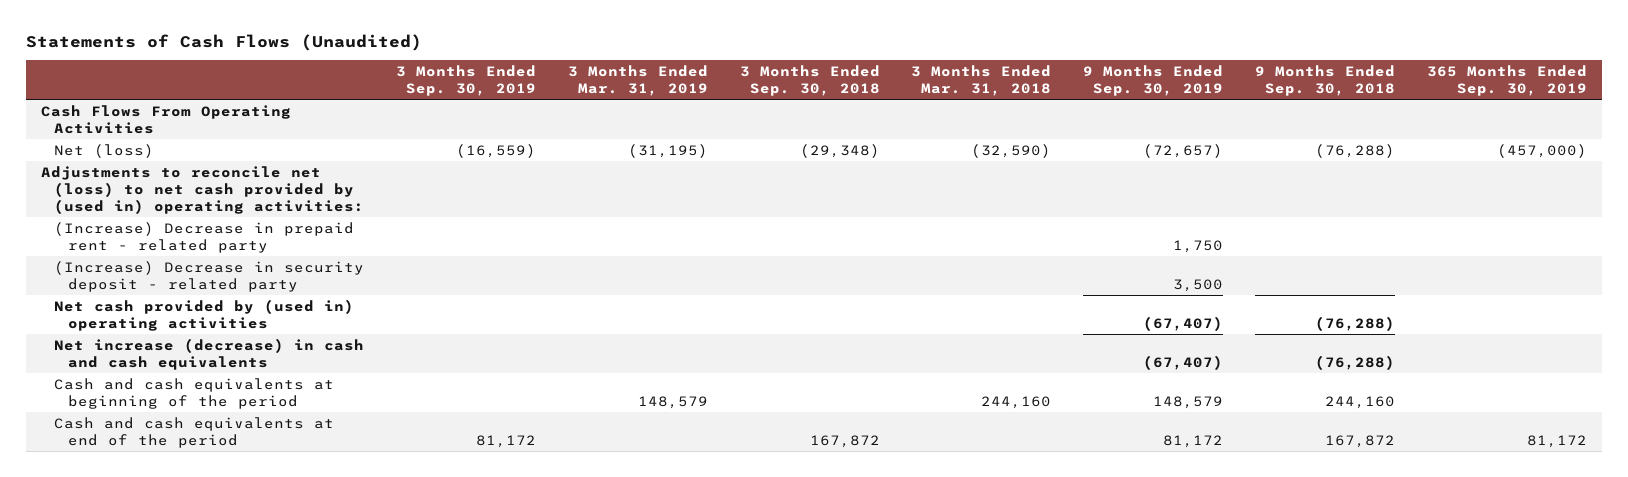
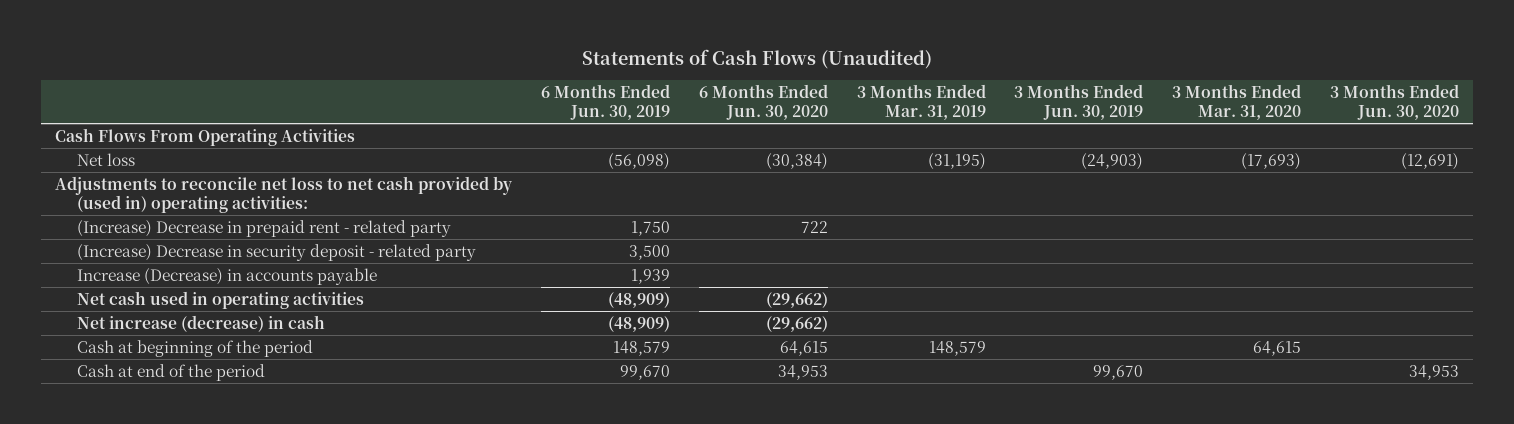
[396,64,537,97] 3 Months Ended Sep. 30, 2019 -> none
[739,64,880,97] 3 Months Ended Sep. 30, 2018 -> none
[911,64,1052,97] 3 Months Ended Mar. 31, 2018 -> none
[1083,64,1224,97] 9 Months Ended Sep. 30, 2019 -> none
[1254,64,1395,97] 9 Months Ended Sep. 30, 2018 -> none
[1426,64,1587,97] 365 Months Ended Sep. 30, 2019 -> none
none -> [540,83,670,120] 6 Months Ended Jun. 30, 2019
none -> [698,83,828,120] 6 Months Ended Jun. 30, 2020
none -> [1014,83,1144,120] 3 Months Ended Jun. 30, 2019
none -> [1172,83,1302,120] 3 Months Ended Mar. 31, 2020
none -> [1329,83,1459,120] 3 Months Ended Jun. 30, 2020
[54,143,155,158] Net (loss) -> [77,152,136,166] Net loss
[41,165,365,215] Adjustments to reconcile net (loss) to net cash provided by (used in) operating activities: -> [55,175,513,213] Adjustments to reconcile net loss to net cash provided by (used in) operating activities:
none -> [77,267,378,285] Increase (Decrease) in accounts payable
[54,298,355,331] Net cash provided by (used in) operating activities -> [77,290,365,309] Net cash used in operating activities
[54,337,365,370] Net increase (decrease) in cash and cash equivalents -> [77,314,326,332] Net increase (decrease) in cash
[54,377,335,409] Cash and cash equivalents at beginning of the period -> [77,339,314,357] Cash at beginning of the period
[54,416,335,448] Cash and cash equivalents at end of the period -> [77,363,266,381] Cash at end of the period

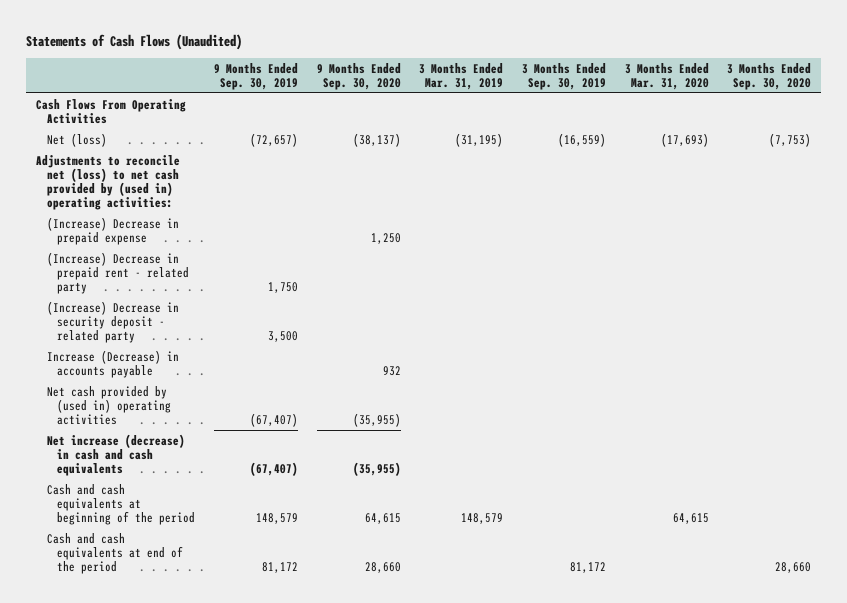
[540,83,670,120] 6 Months Ended Jun. 30, 2019 -> none
[698,83,828,120] 6 Months Ended Jun. 30, 2020 -> none
[1014,83,1144,120] 3 Months Ended Jun. 30, 2019 -> none
[1329,83,1459,120] 3 Months Ended Jun. 30, 2020 -> none
none -> [214,62,299,90] 9 Months Ended Sep. 30, 2019
none -> [316,62,401,90] 9 Months Ended Sep. 30, 2020
none -> [522,62,607,90] 3 Months Ended Sep. 30, 2019
none -> [727,62,812,90] 3 Months Ended Sep. 30, 2020
[77,152,136,166] Net loss -> [46,132,107,147] Net (loss)
[55,175,513,213] Adjustments to reconcile net loss to net cash provided by (used in) operating activities: -> [35,154,180,211] Adjustments to reconcile net (loss) to net cash provided by (used in) operating activities:
none -> [46,216,179,245] (Increase) Decrease in prepaid expense
[77,290,365,309] Net cash used in operating activities -> [46,385,172,426] Net cash provided by (used in) operating activities
[77,314,326,332] Net increase (decrease) in cash -> [46,433,185,477] Net increase (decrease) in cash and cash equivalents
[77,339,314,357] Cash at beginning of the period -> [46,483,196,526] Cash and cash equivalents at beginning of the period
[77,363,266,381] Cash at end of the period -> [46,532,184,575] Cash and cash equivalents at end of the period

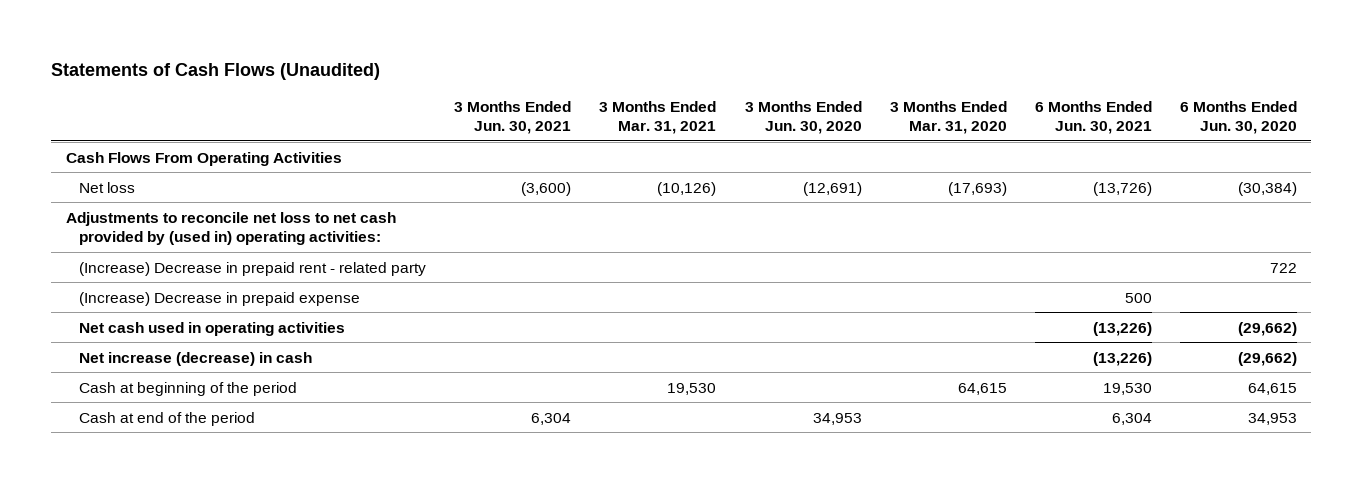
[214,62,299,90] 9 Months Ended Sep. 30, 2019 -> none
[316,62,401,90] 9 Months Ended Sep. 30, 2020 -> none
[419,62,504,90] 3 Months Ended Mar. 31, 2019 -> none
[522,62,607,90] 3 Months Ended Sep. 30, 2019 -> none
[727,62,812,90] 3 Months Ended Sep. 30, 2020 -> none
none -> [454,100,572,134] 3 Months Ended Jun. 30, 2021
none -> [599,100,717,134] 3 Months Ended Mar. 31, 2021
none -> [744,100,862,134] 3 Months Ended Jun. 30, 2020
none -> [1035,100,1153,134] 6 Months Ended Jun. 30, 2021
none -> [1180,100,1298,134] 6 Months Ended Jun. 30, 2020
[46,132,107,147] Net (loss) -> [78,181,135,193] Net loss
[35,154,180,211] Adjustments to reconcile net (loss) to net cash provided by (used in) operating activities: -> [65,211,396,245] Adjustments to reconcile net loss to net cash provided by (used in) operating activities:
[46,300,179,344] (Increase) Decrease in security deposit - related party -> none
[46,349,179,378] Increase (Decrease) in accounts payable -> none
[46,216,179,245] (Increase) Decrease in prepaid expense -> [78,291,360,306] (Increase) Decrease in prepaid expense
[46,385,172,426] Net cash provided by (used in) operating activities -> [78,321,345,336] Net cash used in operating activities
[46,433,185,477] Net increase (decrease) in cash and cash equivalents -> [78,351,312,366] Net increase (decrease) in cash
[46,483,196,526] Cash and cash equivalents at beginning of the period -> [78,381,297,396] Cash at beginning of the period
[46,532,184,575] Cash and cash equivalents at end of the period -> [78,411,255,426] Cash at end of the period

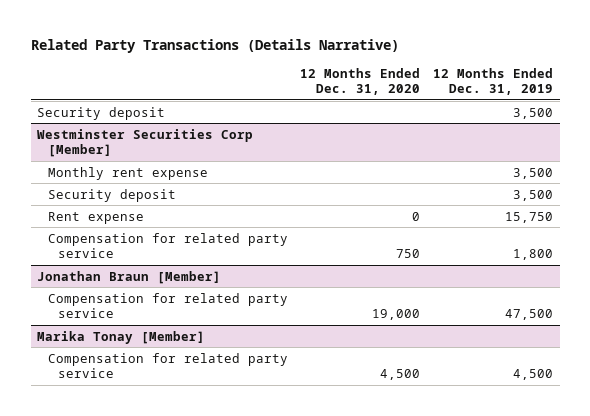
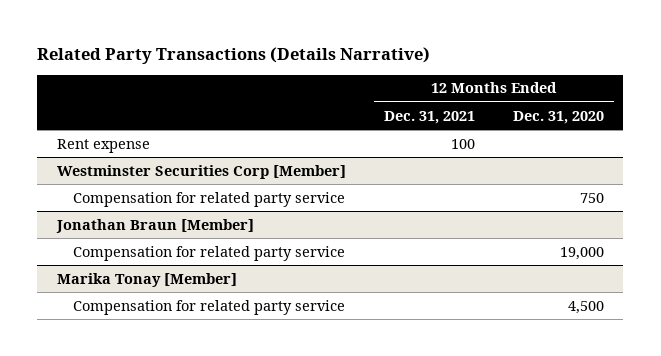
[433,67,554,95] 12 Months Ended Dec. 31, 2019 -> none
none -> [383,110,475,124] Dec. 31, 2021
[36,106,165,120] Security deposit -> none
none -> [56,138,150,153] Rent expense
[47,166,208,180] Monthly rent expense -> none
[47,188,176,202] Security deposit -> none
[47,211,144,224] Rent expense -> none

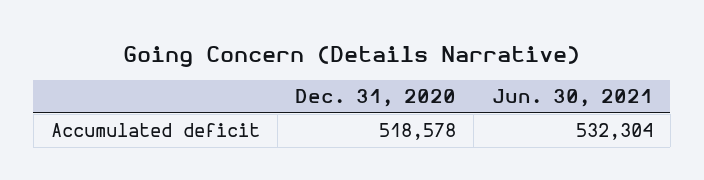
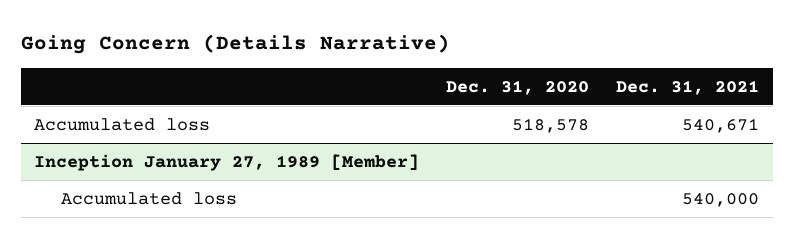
[491,89,653,108] Jun. 30, 2021 -> none
none -> [616,79,760,95] Dec. 31, 2021
[50,123,260,138] Accumulated deficit -> [34,117,211,131] Accumulated loss
none -> [34,153,420,171] Inception January 27, 1989 [Member]
none -> [60,191,237,205] Accumulated loss

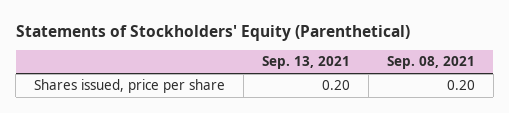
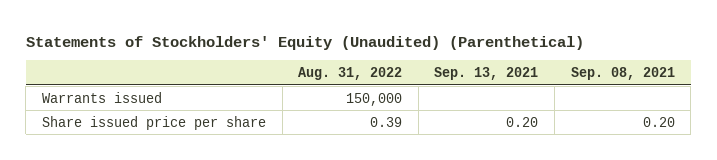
[15,24,410,41] Statements of Stockholders' Equity (Parenthetical) -> [25,35,584,50] Statements of Stockholders' Equity (Unaudited) (Parenthetical)
none -> [298,66,403,80] Aug. 31, 2022
none -> [41,91,162,103] Warrants issued
[34,79,226,94] Shares issued, price per share -> [41,115,266,130] Share issued price per share

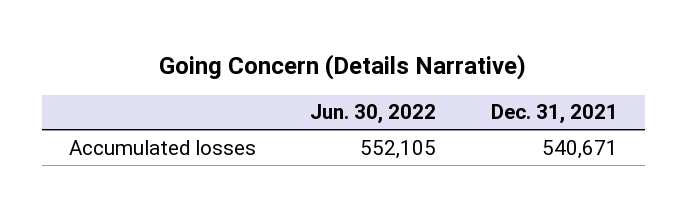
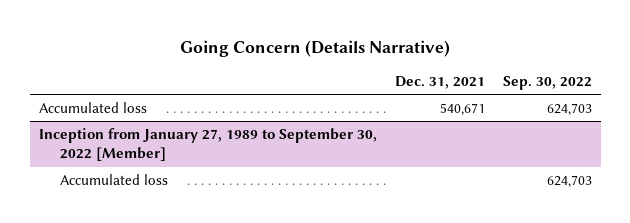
[310,104,437,125] Jun. 30, 2022 -> none
none -> [502,75,592,90] Sep. 30, 2022
[68,139,256,155] Accumulated losses -> [38,102,147,114] Accumulated loss
none -> [38,128,377,162] Inception from January 27, 1989 to September 30, 2022 [Member]
none -> [60,174,169,186] Accumulated loss

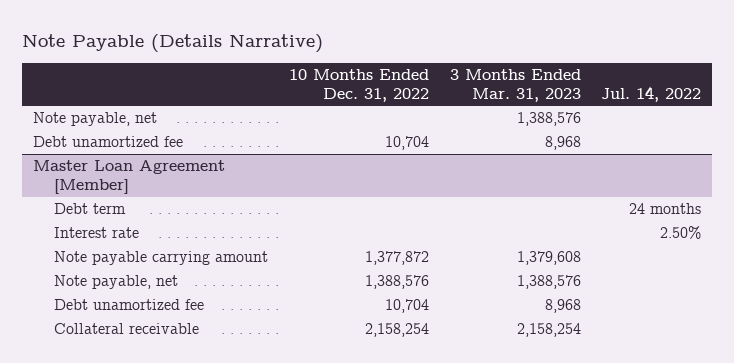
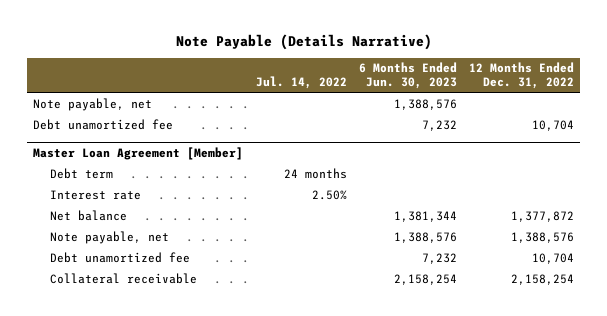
[288,68,429,102] 10 Months Ended Dec. 31, 2022 -> none
[449,68,581,102] 3 Months Ended Mar. 31, 2023 -> none
none -> [358,62,457,90] 6 Months Ended Jun. 30, 2023
none -> [469,62,575,90] 12 Months Ended Dec. 31, 2022
[54,251,269,266] Note payable carrying amount -> [49,209,127,221] Net balance

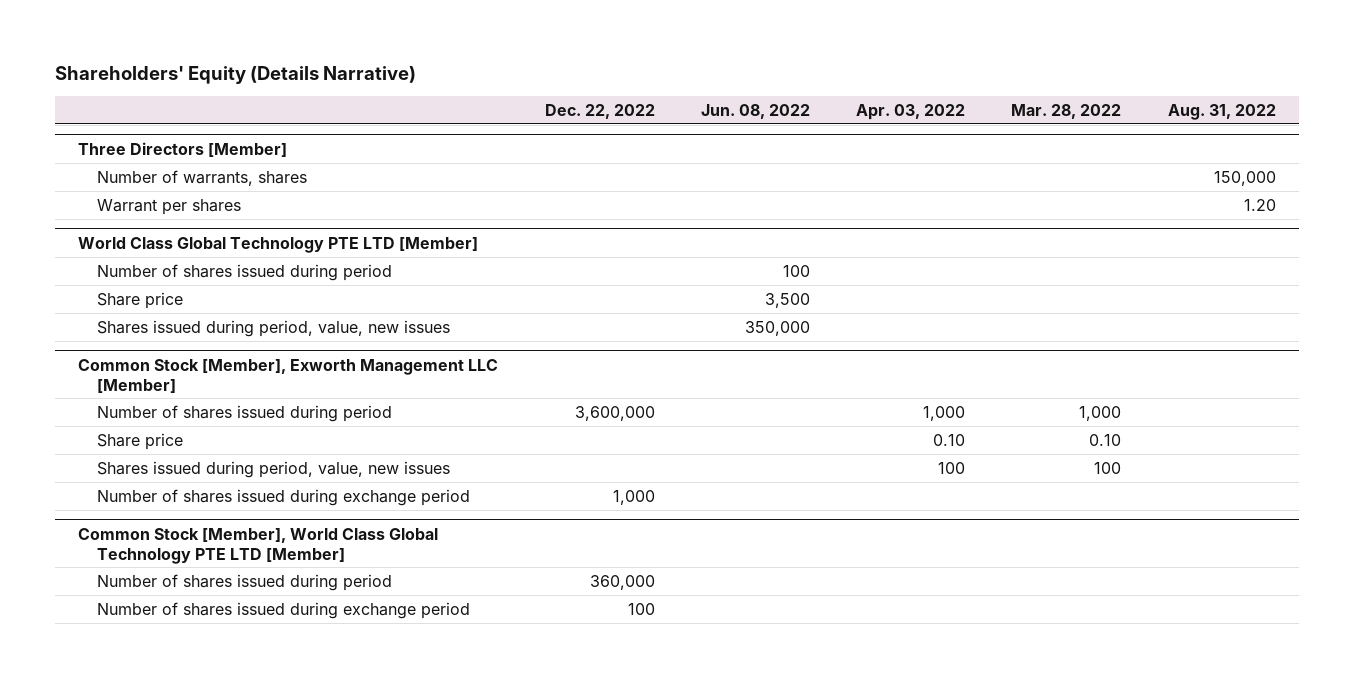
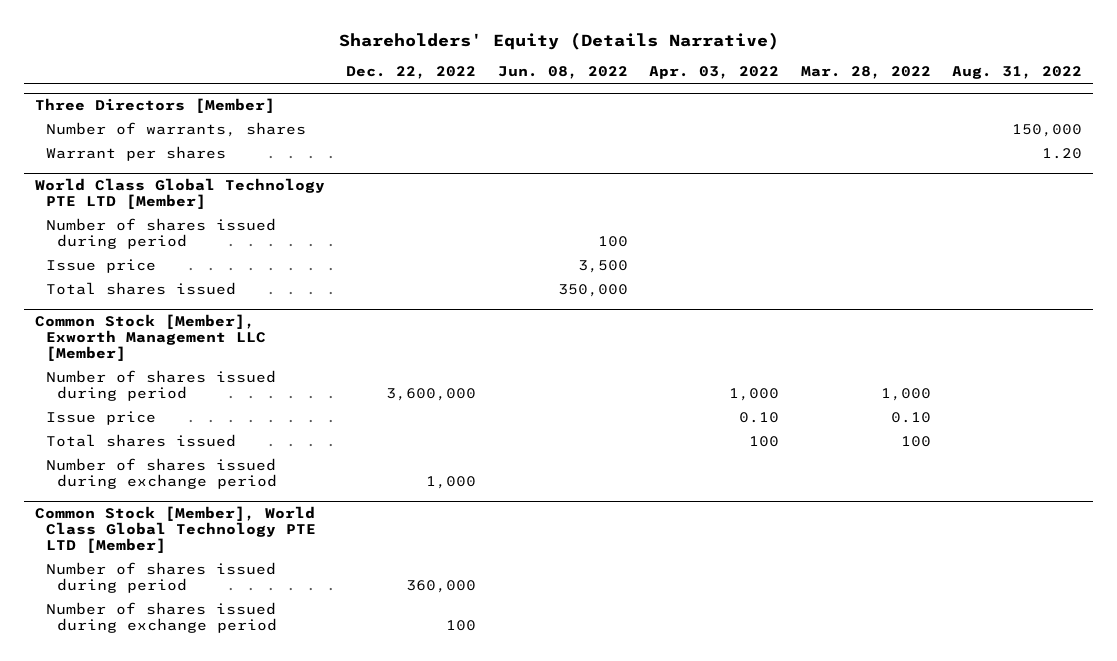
[97,291,184,309] Share price -> [45,258,156,273] Issue price
[97,319,451,337] Shares issued during period, value, new issues -> [45,281,236,295] Total shares issued
[97,432,184,450] Share price -> [45,410,156,425] Issue price
[97,460,451,478] Shares issued during period, value, new issues -> [45,433,236,447] Total shares issued

